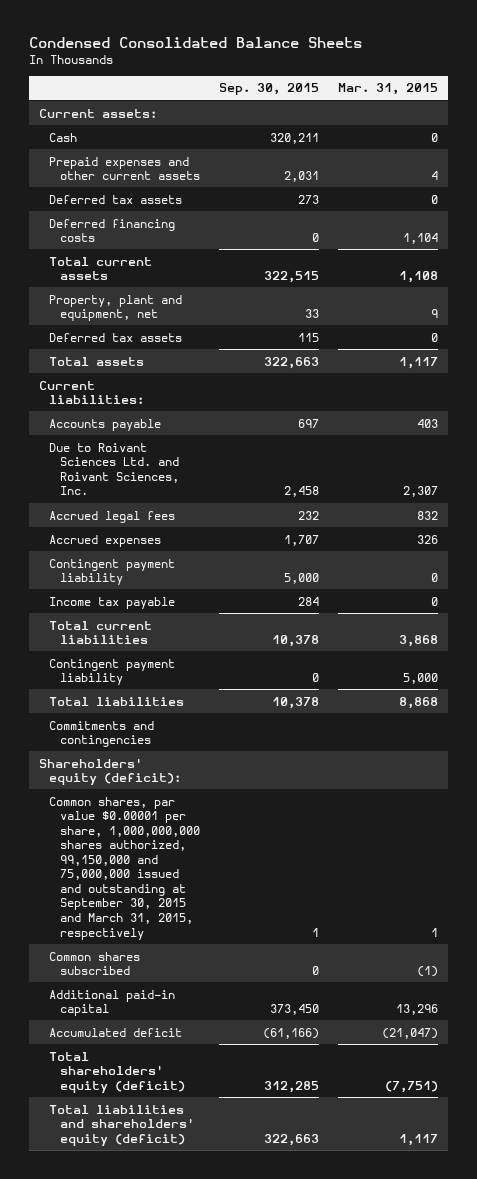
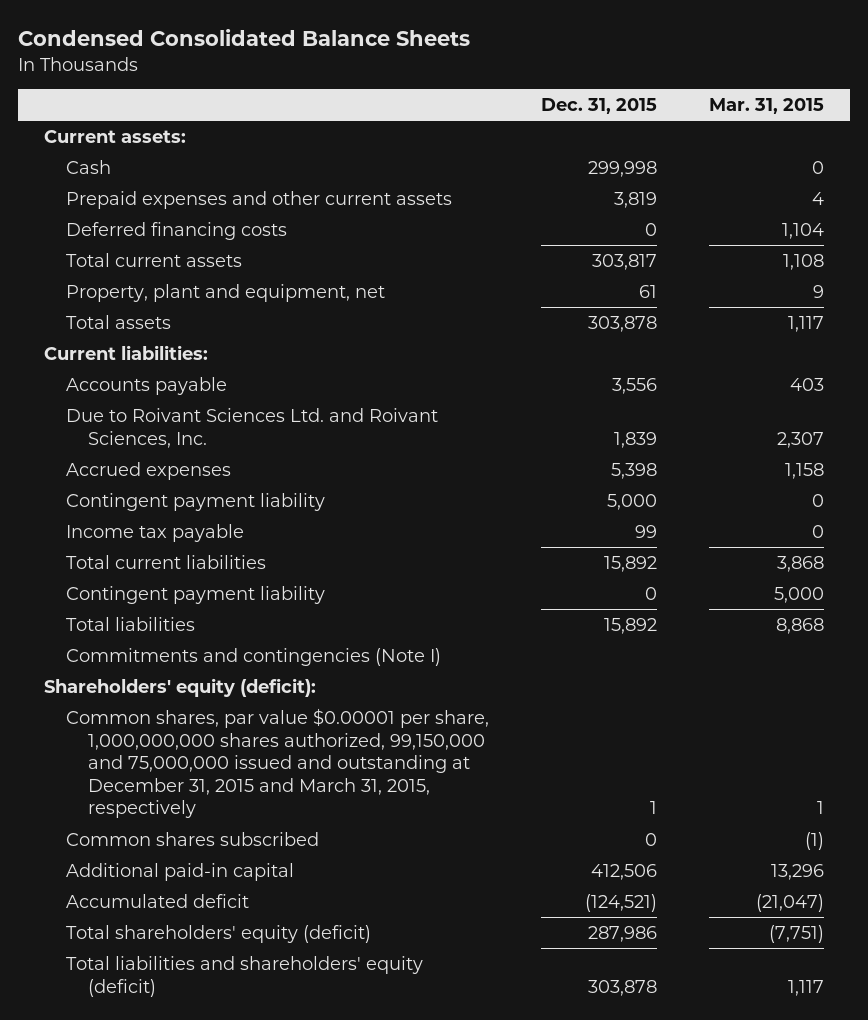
[219,83,320,96] Sep. 30, 2015 -> none
none -> [540,97,657,114] Dec. 31, 2015
[49,194,183,204] Deferred tax assets -> none
[49,332,183,342] Deferred tax assets -> none
[49,510,176,523] Accrued legal fees -> none
[417,534,439,544] 326 -> [784,463,824,480] 1,158
[49,720,155,748] Commitments and contingencies -> [66,648,442,667] Commitments and contingencies (Note I)
[49,796,200,940] Common shares, par value $0.00001 per share, 1,000,000,000 shares authorized, 99,150,000 and 75,000,000 issued and outstanding at September 30, 2015 and March 31, 2015, respectively -> [66,708,490,819] Common shares, par value $0.00001 per share, 1,000,000,000 shares authorized, 99,150,000 and 75,000,000 issued and outstanding at December 31, 2015 and March 31, 2015, respectively

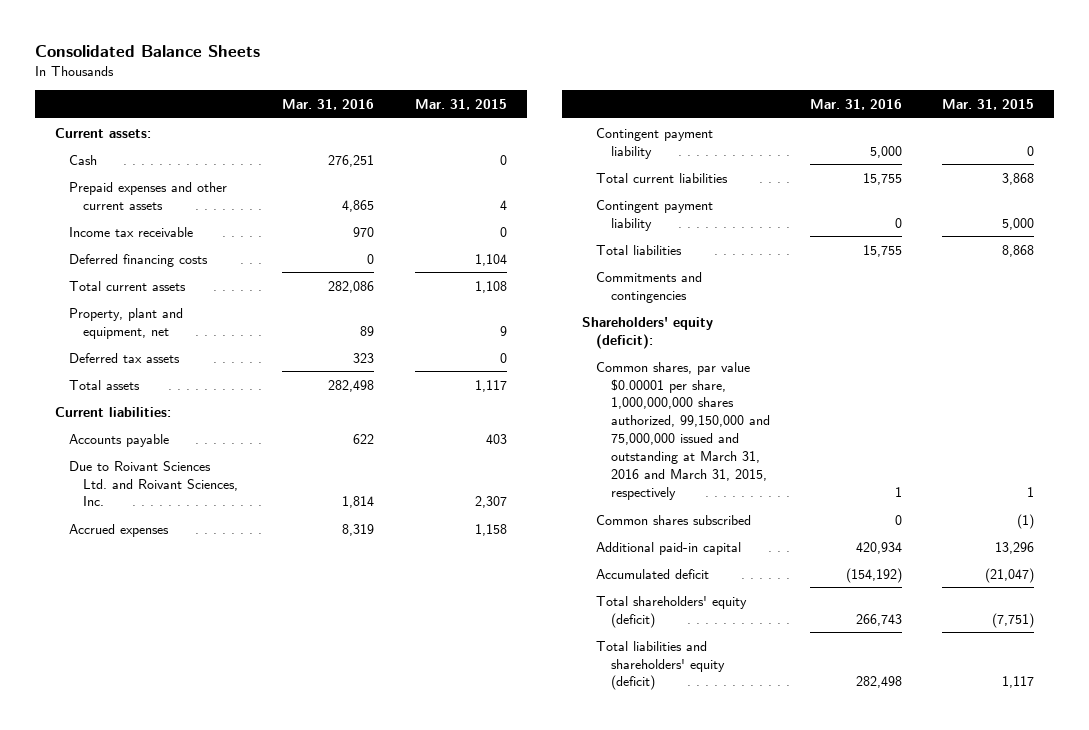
[17,29,470,47] Condensed Consolidated Balance Sheets -> [34,45,260,58] Consolidated Balance Sheets
[540,97,657,114] Dec. 31, 2015 -> none
none -> [282,99,375,111] Mar. 31, 2016
none -> [69,226,194,237] Income tax receivable
none -> [69,352,181,363] Deferred tax assets
[66,524,245,543] Income tax payable -> none
[66,648,442,667] Commitments and contingencies (Note I) -> [596,271,703,303] Commitments and contingencies
[66,708,490,819] Common shares, par value $0.00001 per share, 1,000,000,000 shares authorized, 99,150,000 and 75,000,000 issued and outstanding at December 31, 2015 and March 31, 2015, respectively -> [596,361,770,500] Common shares, par value $0.00001 per share, 1,000,000,000 shares authorized, 99,150,000 and 75,000,000 issued and outstanding at March 31, 2016 and March 31, 2015, respectively

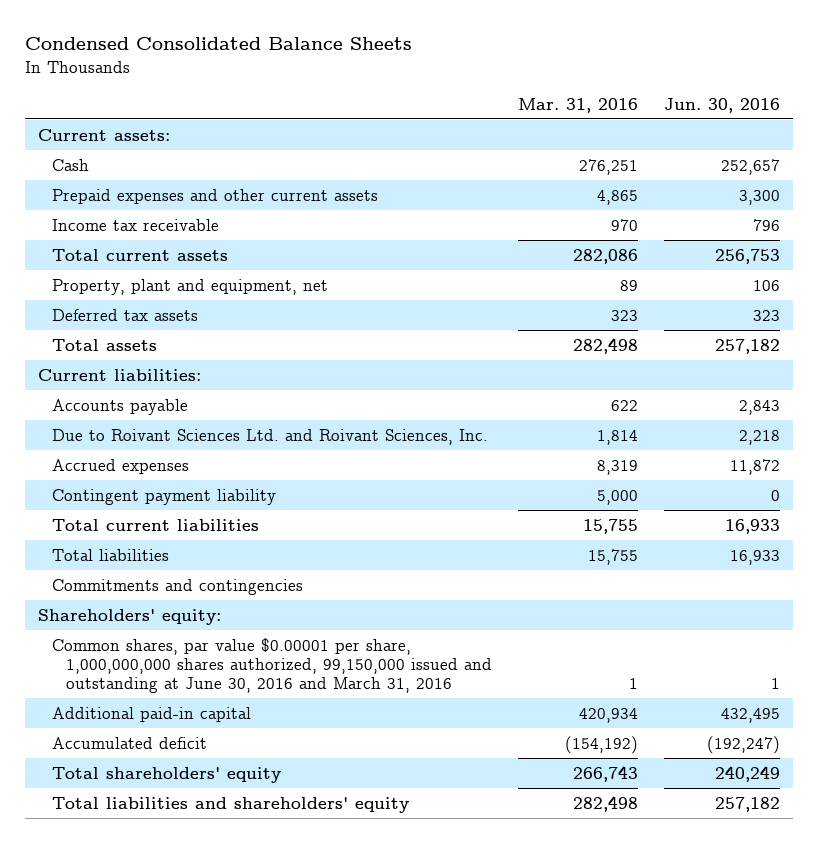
[34,45,260,58] Consolidated Balance Sheets -> [24,37,412,51] Condensed Consolidated Balance Sheets
[414,99,507,111] Mar. 31, 2015 -> none
none -> [664,97,781,113] Jun. 30, 2016
[69,253,209,267] Deferred financing costs -> none
[596,199,714,231] Contingent payment liability -> none
[596,514,752,525] Common shares subscribed -> none
[582,316,714,349] Shareholders' equity (deficit): -> [37,608,221,625] Shareholders' equity:
[596,361,770,500] Common shares, par value $0.00001 per share, 1,000,000,000 shares authorized, 99,150,000 and 75,000,000 issued and outstanding at March 31, 2016 and March 31, 2015, respectively -> [51,637,493,693] Common shares, par value $0.00001 per share, 1,000,000,000 shares authorized, 99,150,000 issued and outstanding at June 30, 2016 and March 31, 2016
[596,595,748,628] Total shareholders' equity (deficit) -> [51,766,281,783] Total shareholders' equity
[596,640,725,691] Total liabilities and shareholders' equity (deficit) -> [51,796,409,813] Total liabilities and shareholders' equity

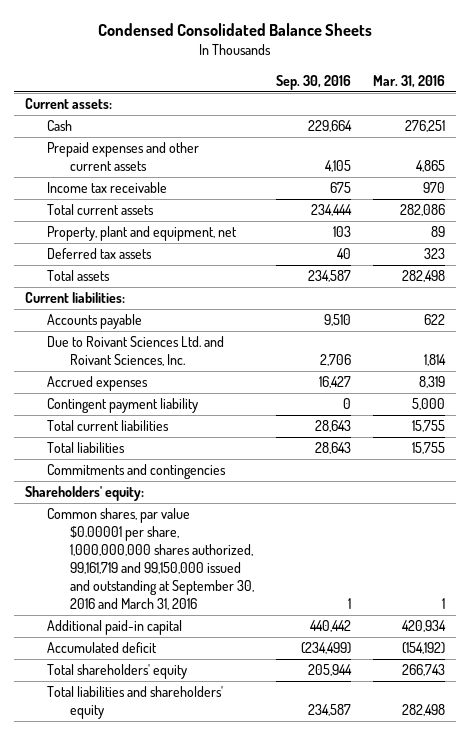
[664,97,781,113] Jun. 30, 2016 -> none
none -> [276,74,352,90] Sep. 30, 2016
[51,637,493,693] Common shares, par value $0.00001 per share, 1,000,000,000 shares authorized, 99,150,000 issued and outstanding at June 30, 2016 and March 31, 2016 -> [47,508,255,610] Common shares, par value $0.00001 per share, 1,000,000,000 shares authorized, 99,161,719 and 99,150,000 issued and outstanding at September 30, 2016 and March 31, 2016

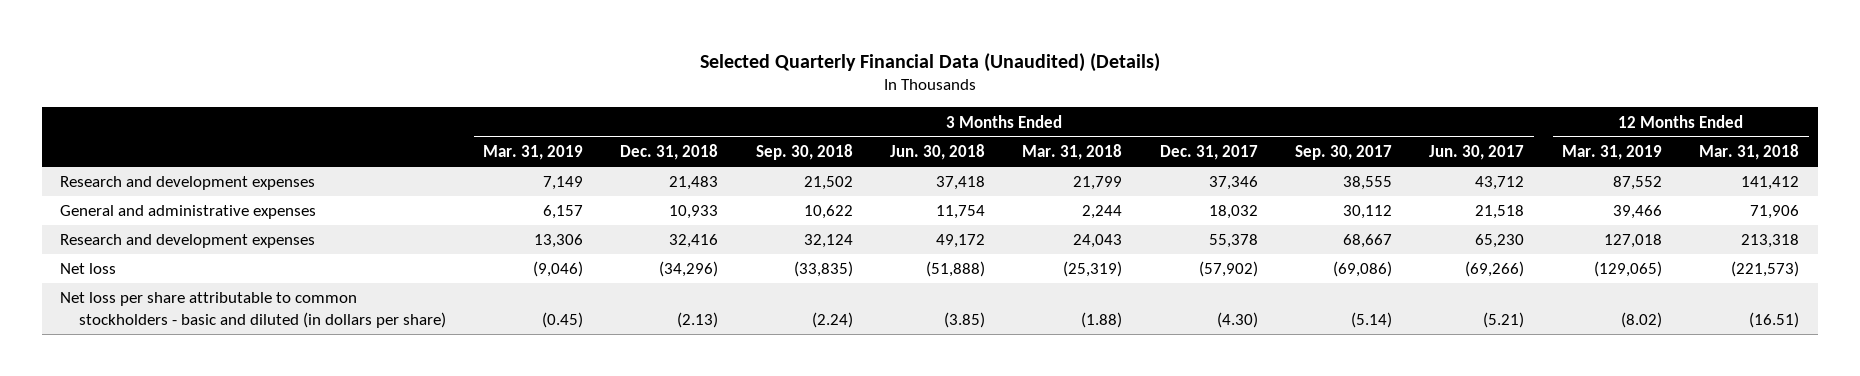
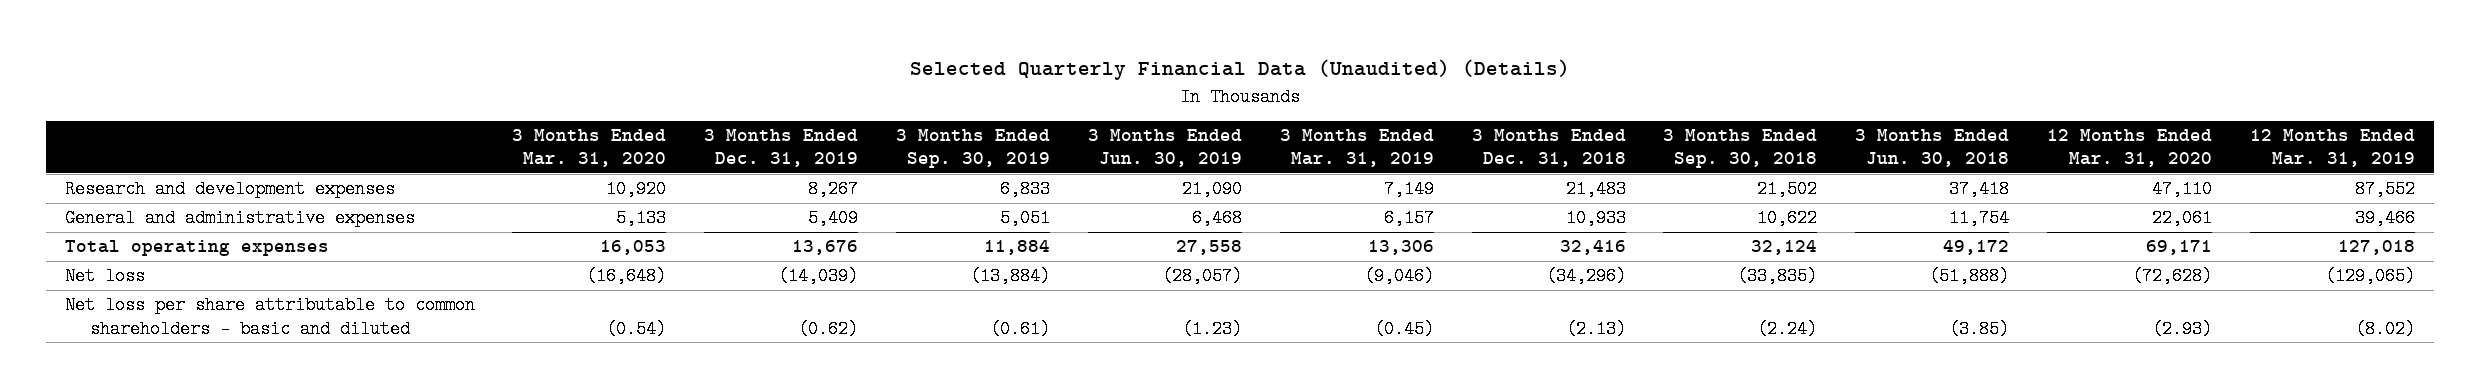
[1022,143,1123,160] Mar. 31, 2018 -> none
[1159,144,1258,160] Dec. 31, 2017 -> none
[1295,144,1393,160] Sep. 30, 2017 -> none
[1429,144,1525,160] Jun. 30, 2017 -> none
[1699,143,1800,160] Mar. 31, 2018 -> none
none -> [512,129,667,168] 3 Months Ended Mar. 31, 2020
none -> [704,129,859,168] 3 Months Ended Dec. 31, 2019
none -> [896,129,1051,169] 3 Months Ended Sep. 30, 2019
none -> [1087,129,1242,168] 3 Months Ended Jun. 30, 2019
none -> [2047,129,2213,168] 12 Months Ended Mar. 31, 2020
[60,234,316,249] Research and development expenses -> [64,240,329,257] Total operating expenses
[60,292,446,328] Net loss per share attributable to common stockholders - basic and diluted (in dollars per share) -> [64,296,475,338] Net loss per share attributable to common shareholders - basic and diluted

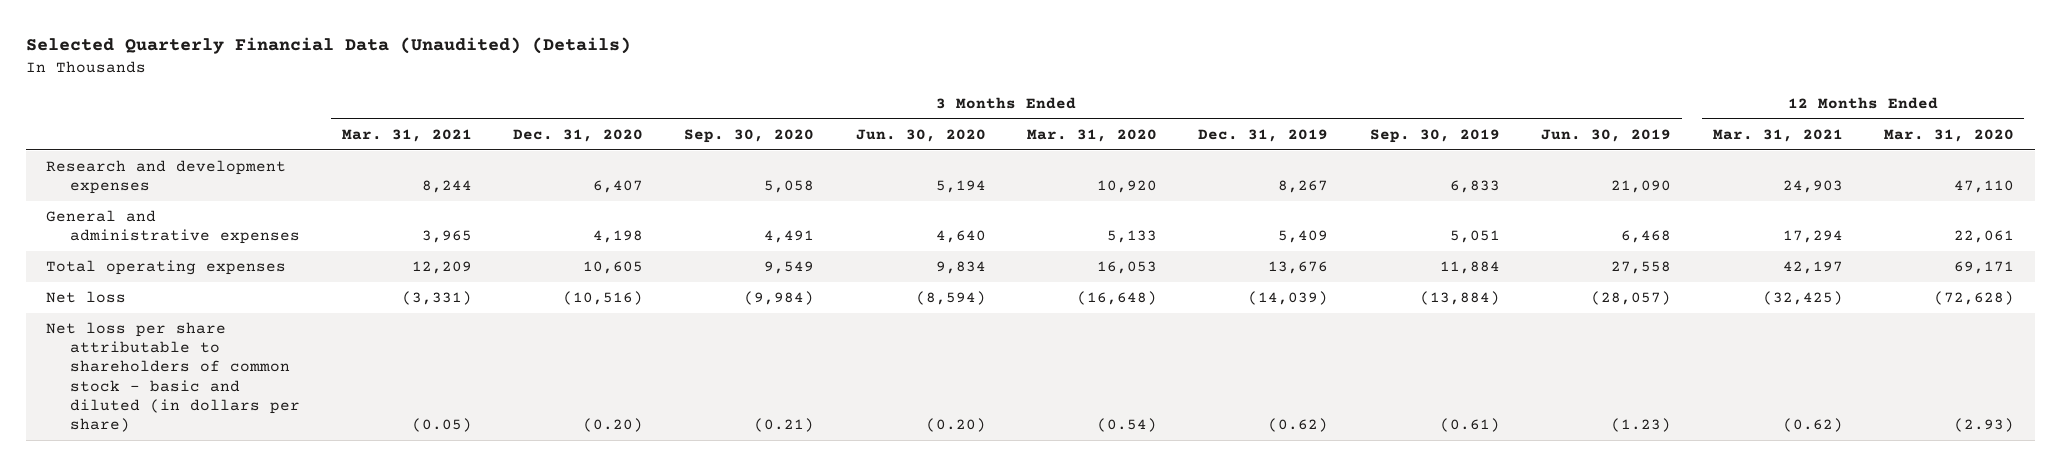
[1279,129,1434,168] 3 Months Ended Mar. 31, 2019 -> none
[1471,129,1626,168] 3 Months Ended Dec. 31, 2018 -> none
[1663,129,1818,169] 3 Months Ended Sep. 30, 2018 -> none
[1855,129,2010,168] 3 Months Ended Jun. 30, 2018 -> none
[2250,129,2416,168] 12 Months Ended Mar. 31, 2019 -> none
none -> [341,128,472,142] Mar. 31, 2021
none -> [512,128,643,142] Dec. 31, 2020
none -> [684,128,815,143] Sep. 30, 2020
none -> [855,128,986,142] Jun. 30, 2020
none -> [1712,128,1843,142] Mar. 31, 2021
[64,296,475,338] Net loss per share attributable to common shareholders - basic and diluted -> [46,322,301,432] Net loss per share attributable to shareholders of common stock - basic and diluted (in dollars per share)

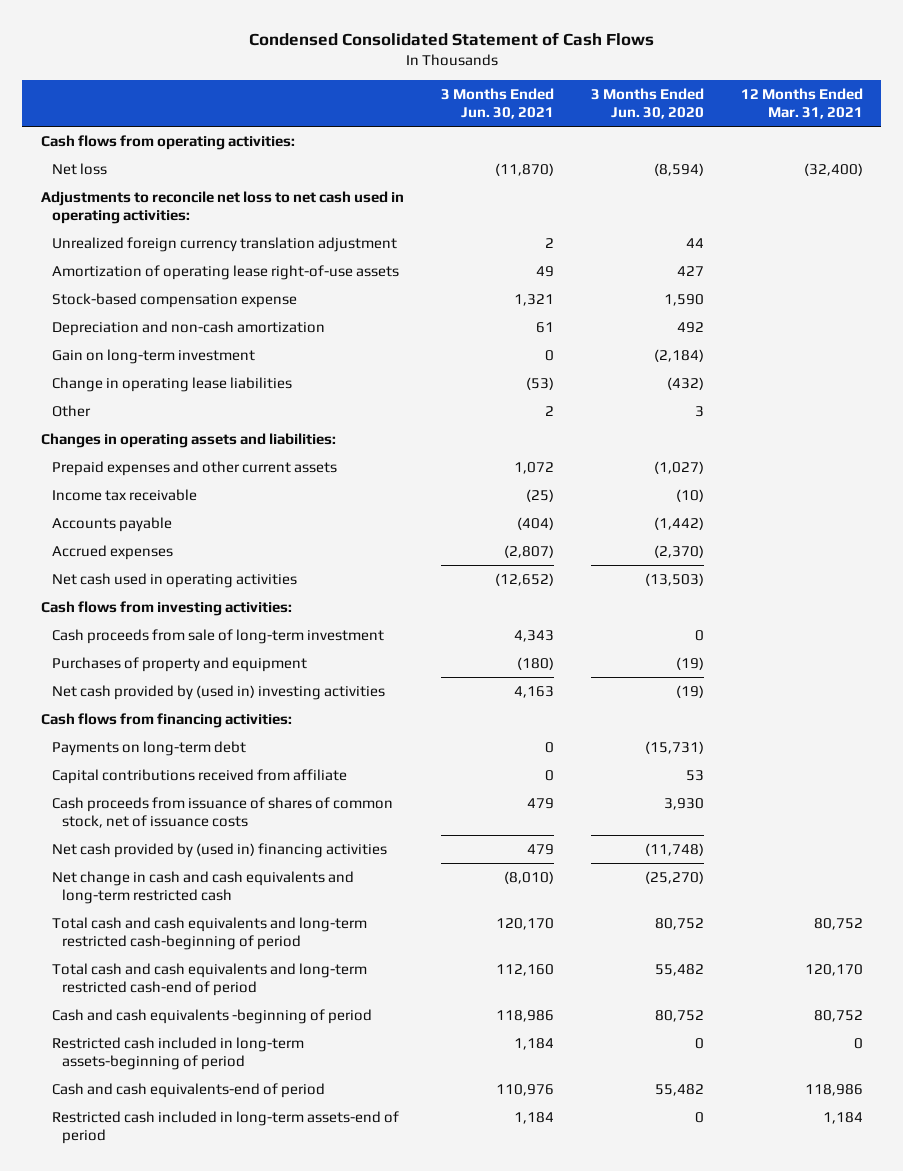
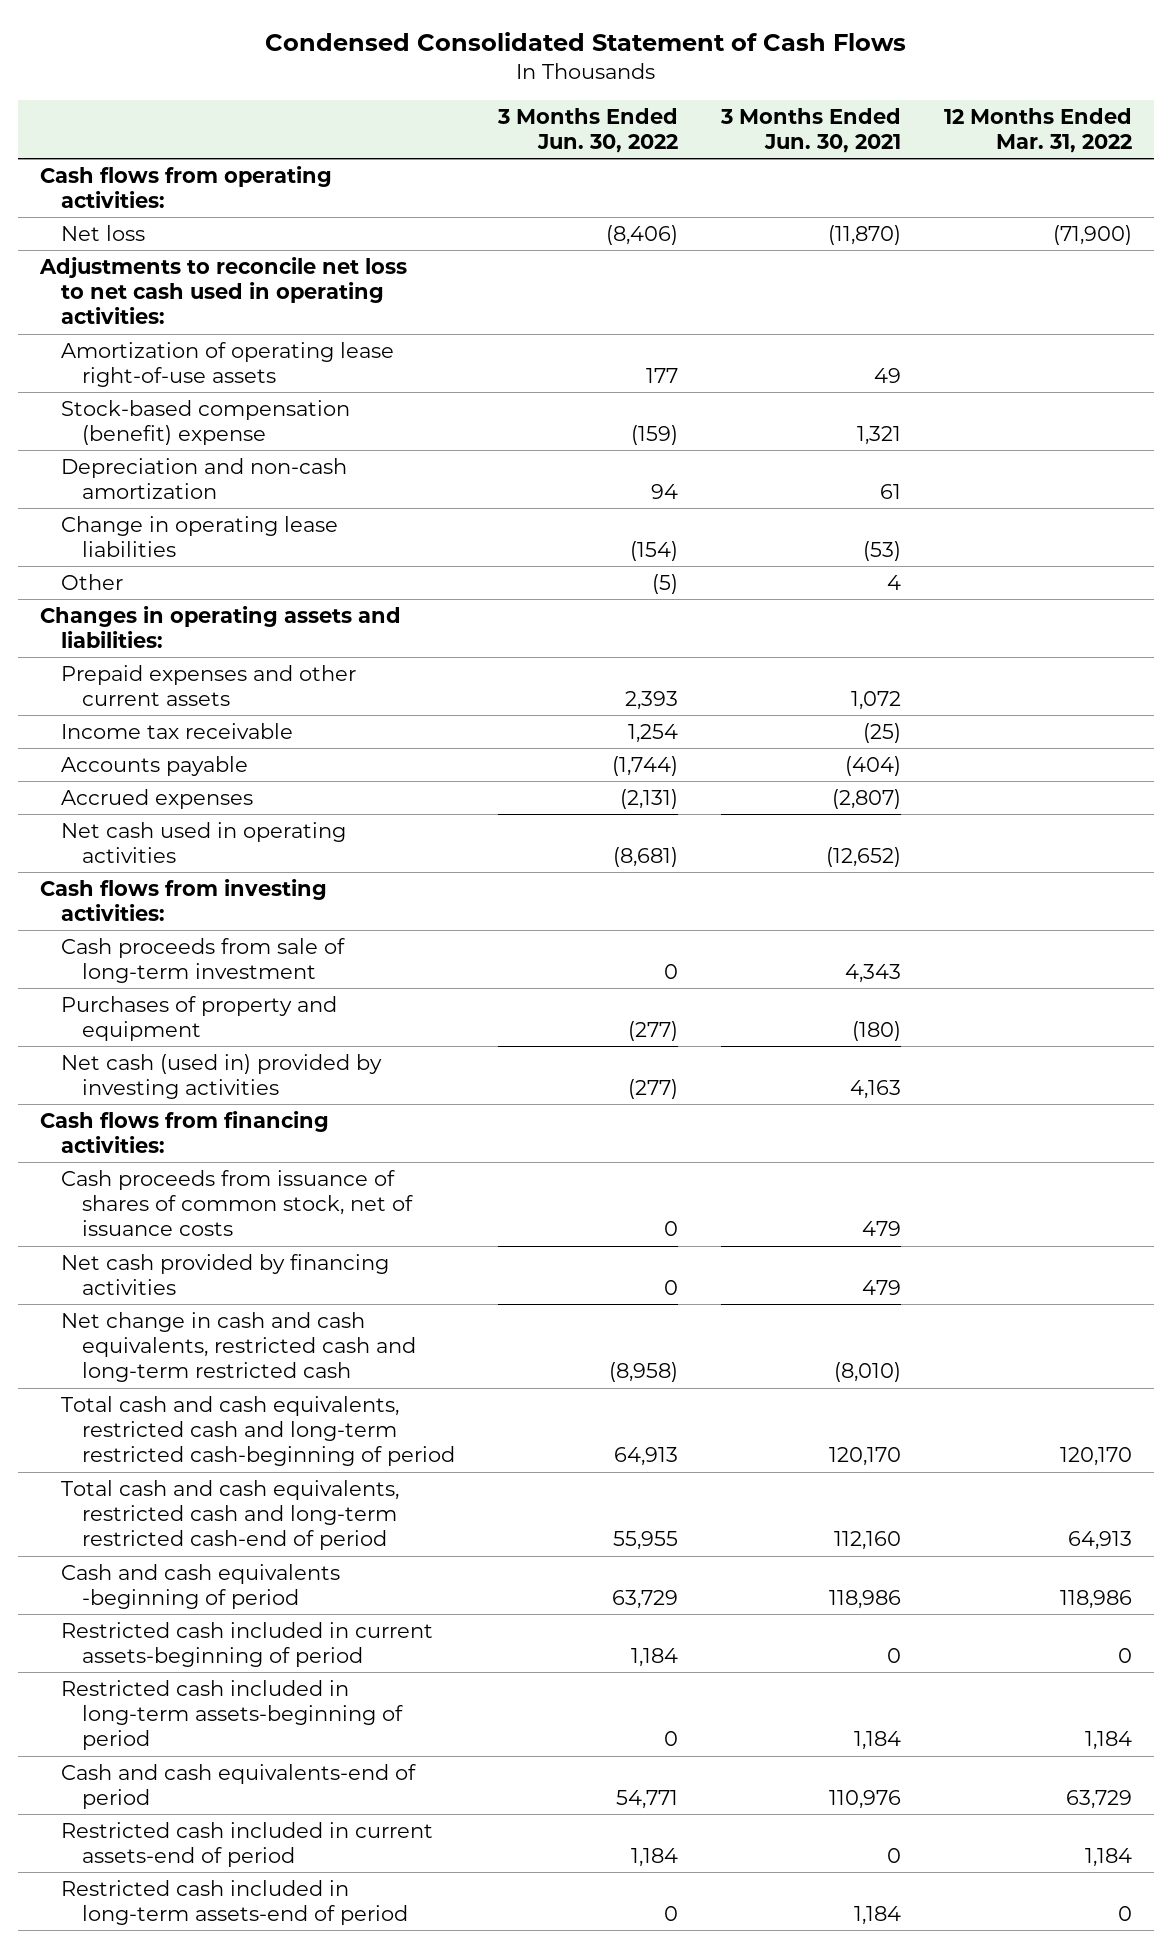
[590,87,704,119] 3 Months Ended Jun. 30, 2020 -> none
[740,87,863,119] 12 Months Ended Mar. 31, 2021 -> none
none -> [496,107,678,154] 3 Months Ended Jun. 30, 2022
none -> [944,107,1133,154] 12 Months Ended Mar. 31, 2022
[51,236,397,252] Unrealized foreign currency translation adjustment -> none
[51,292,297,308] Stock-based compensation expense -> [60,399,350,446] Stock-based compensation (benefit) expense
[51,348,255,364] Gain on long-term investment -> none
[544,405,554,416] 2 -> [887,574,902,590] 4
[51,684,385,700] Net cash provided by (used in) investing activities -> [60,1053,382,1100] Net cash (used in) provided by investing activities
[51,740,246,756] Payments on long-term debt -> none
[51,768,347,784] Capital contributions received from affiliate -> none
[51,842,387,858] Net cash provided by (used in) financing activities -> [60,1253,389,1296] Net cash provided by financing activities
[51,870,354,905] Net change in cash and cash equivalents and long-term restricted cash -> [60,1311,416,1383] Net change in cash and cash equivalents, restricted cash and long-term restricted cash
[51,916,367,951] Total cash and cash equivalents and long-term restricted cash-beginning of period -> [60,1395,455,1467] Total cash and cash equivalents, restricted cash and long-term restricted cash-beginning of period
[51,962,367,997] Total cash and cash equivalents and long-term restricted cash-end of period -> [60,1479,399,1551] Total cash and cash equivalents, restricted cash and long-term restricted cash-end of period
none -> [60,1621,433,1668] Restricted cash included in current assets-beginning of period
none -> [60,1821,433,1868] Restricted cash included in current assets-end of period

